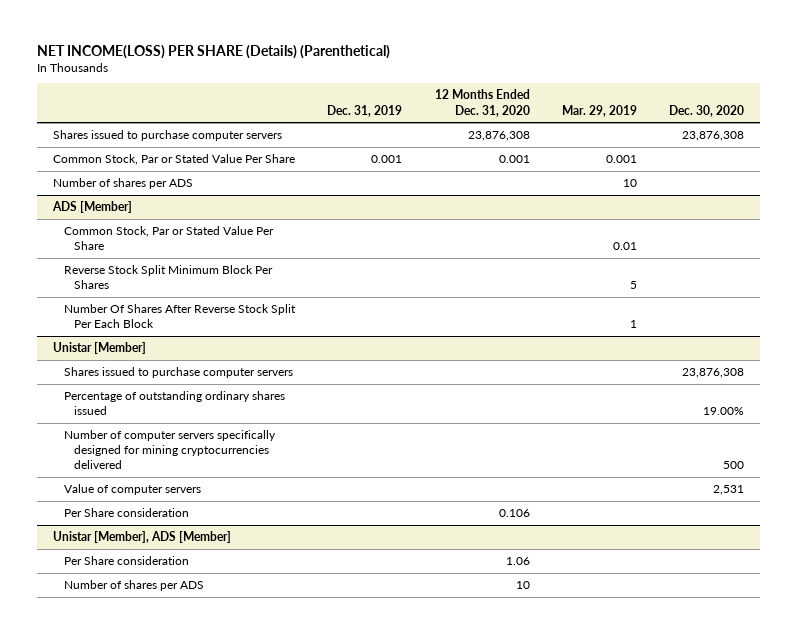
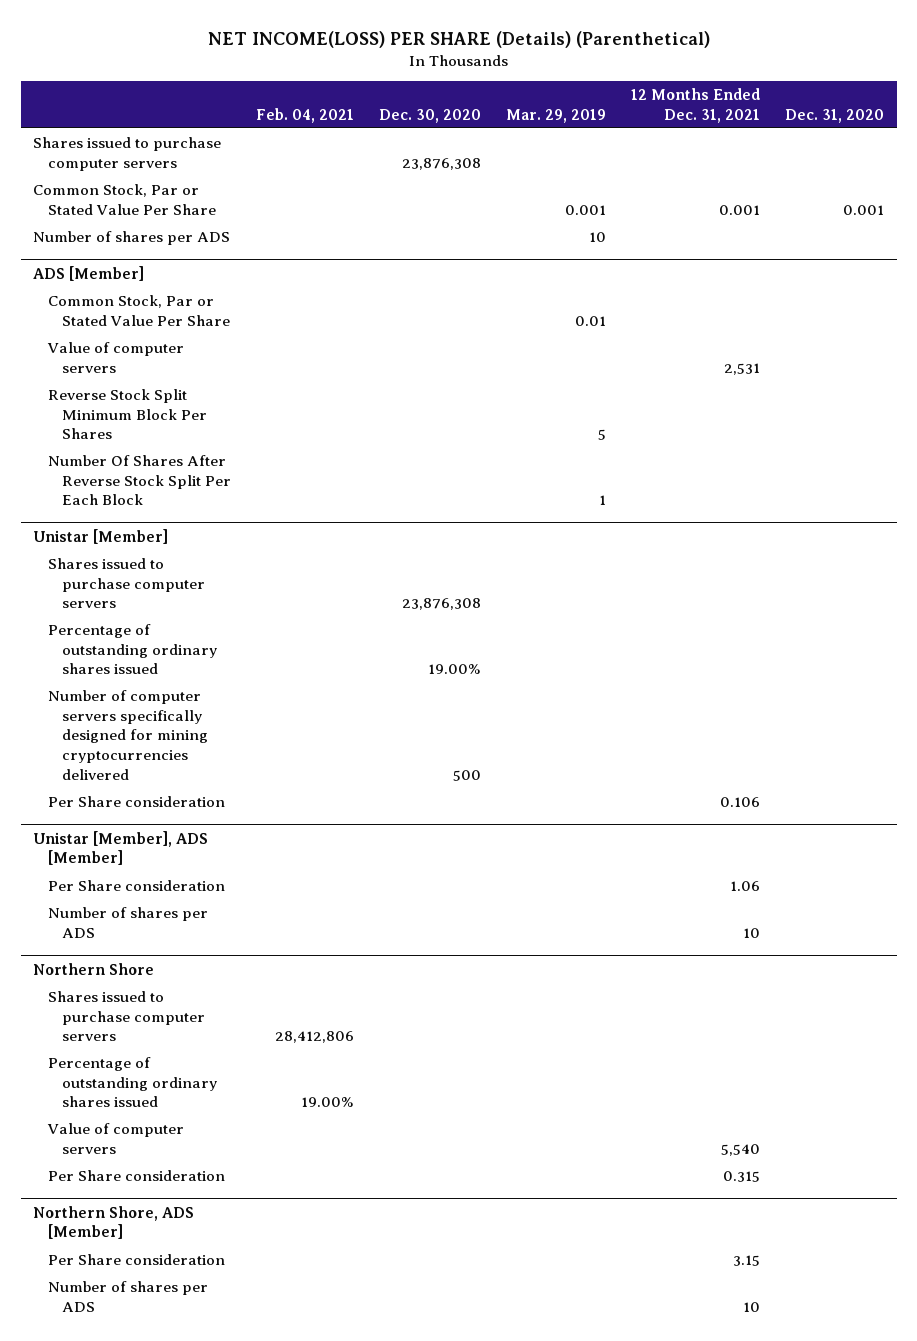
[327,104,403,117] Dec. 31, 2019 -> none
[434,89,530,117] 12 Months Ended Dec. 31, 2020 -> none
none -> [255,107,354,123] Feb. 04, 2021
none -> [630,87,760,123] 12 Months Ended Dec. 31, 2021
none -> [784,108,884,123] Dec. 31, 2020
none -> [46,341,184,373] Value of computer servers
[63,484,201,496] Value of computer servers -> none
none -> [33,962,155,975] Northern Shore
none -> [47,990,205,1042] Shares issued to purchase computer servers
none -> [47,1056,217,1108] Percentage of outstanding ordinary shares issued
none -> [46,1122,184,1154] Value of computer servers
none -> [47,1169,225,1181] Per Share consideration
none -> [33,1205,195,1240] Northern Shore, ADS [Member]
none -> [47,1253,225,1265] Per Share consideration
none -> [47,1280,208,1312] Number of shares per ADS

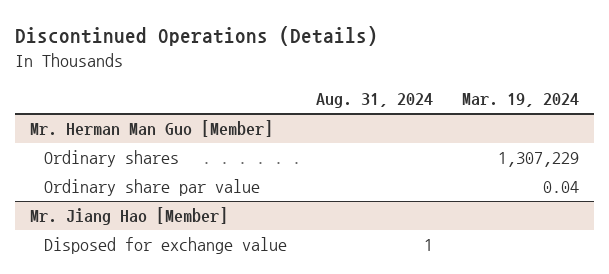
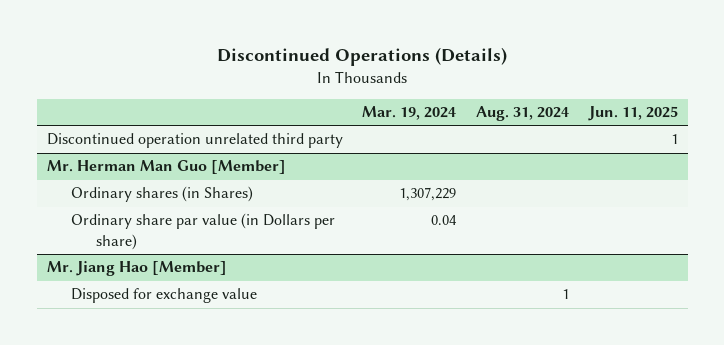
none -> [587,106,678,122] Jun. 11, 2025
none -> [46,133,343,149] Discontinued operation unrelated third party
[43,150,179,168] Ordinary shares -> [71,186,254,203] Ordinary shares (in Shares)
[43,179,260,197] Ordinary share par value -> [71,213,336,250] Ordinary share par value (in Dollars per share)

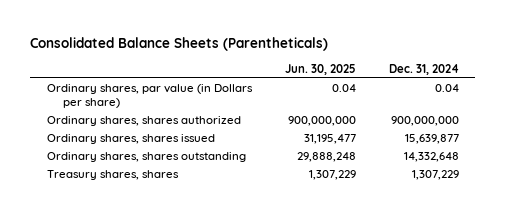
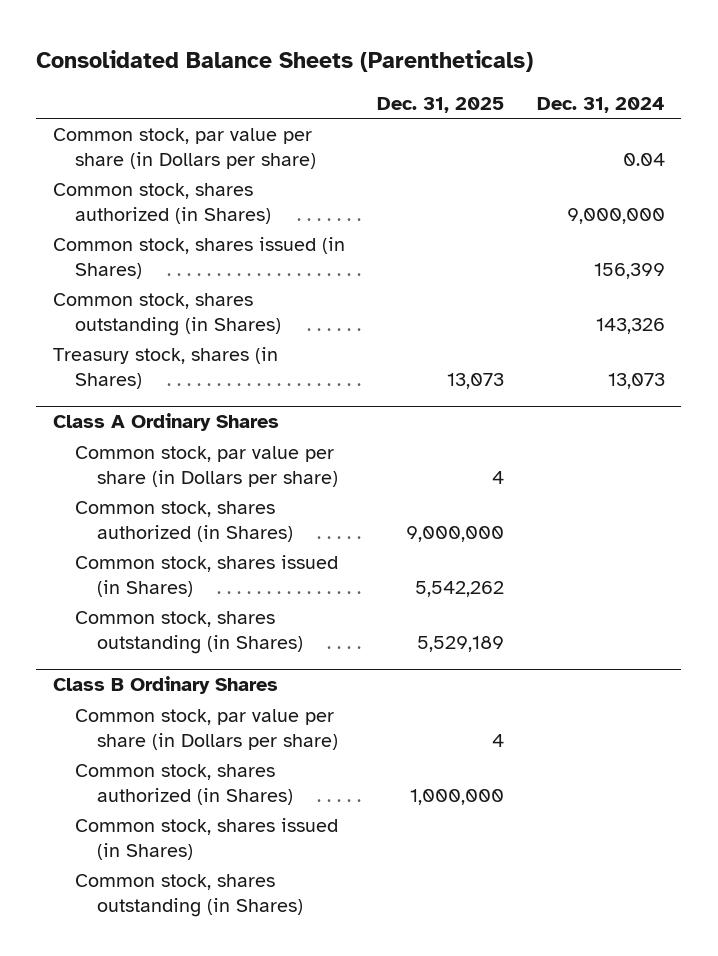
[284,63,356,75] Jun. 30, 2025 -> none
none -> [377,96,505,113] Dec. 31, 2025
[46,84,253,108] Ordinary shares, par value (in Dollars per share) -> [52,127,316,169] Common stock, par value per share (in Dollars per share)
[46,116,241,127] Ordinary shares, shares authorized -> [52,182,271,224] Common stock, shares authorized (in Shares)
[390,116,459,127] 900,000,000 -> [567,207,666,224] 9,000,000
[46,134,215,145] Ordinary shares, shares issued -> [52,236,345,279] Common stock, shares issued (in Shares)
[404,134,459,145] 15,639,877 -> [594,262,666,279] 156,399
[46,152,246,163] Ordinary shares, shares outstanding -> [52,292,281,336] Common stock, shares outstanding (in Shares)
[403,152,459,163] 14,332,648 -> [596,317,666,334] 143,326
[46,170,179,181] Treasury shares, shares -> [52,346,278,389] Treasury stock, shares (in Shares)
[411,170,459,181] 1,307,229 -> [608,372,666,389] 13,073
none -> [52,413,279,432] Class A Ordinary Shares
none -> [74,445,339,487] Common stock, par value per share (in Dollars per share)
none -> [74,500,294,542] Common stock, shares authorized (in Shares)
none -> [74,554,338,597] Common stock, shares issued (in Shares)
none -> [74,610,304,654] Common stock, shares outstanding (in Shares)
none -> [52,676,278,695] Class B Ordinary Shares
none -> [74,708,339,750] Common stock, par value per share (in Dollars per share)
none -> [74,763,294,805] Common stock, shares authorized (in Shares)
none -> [74,817,338,860] Common stock, shares issued (in Shares)
none -> [74,873,304,917] Common stock, shares outstanding (in Shares)

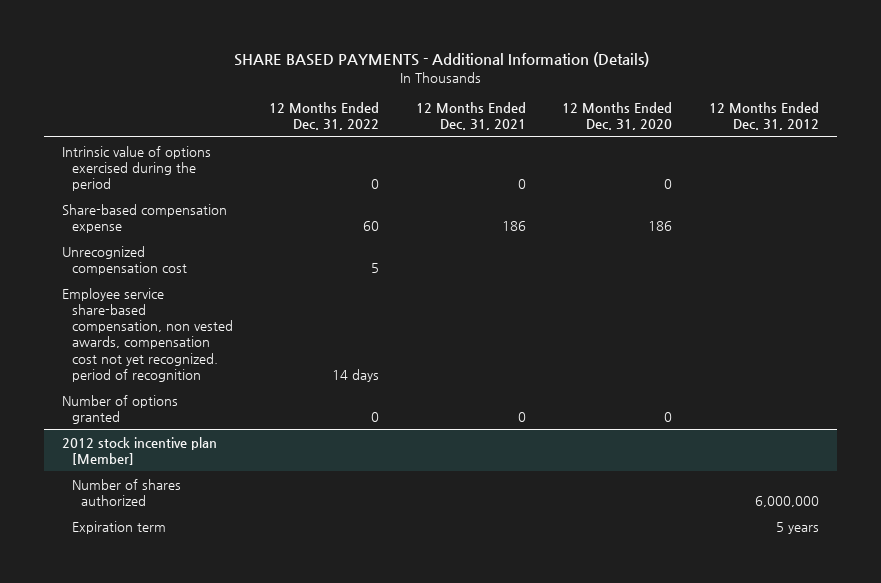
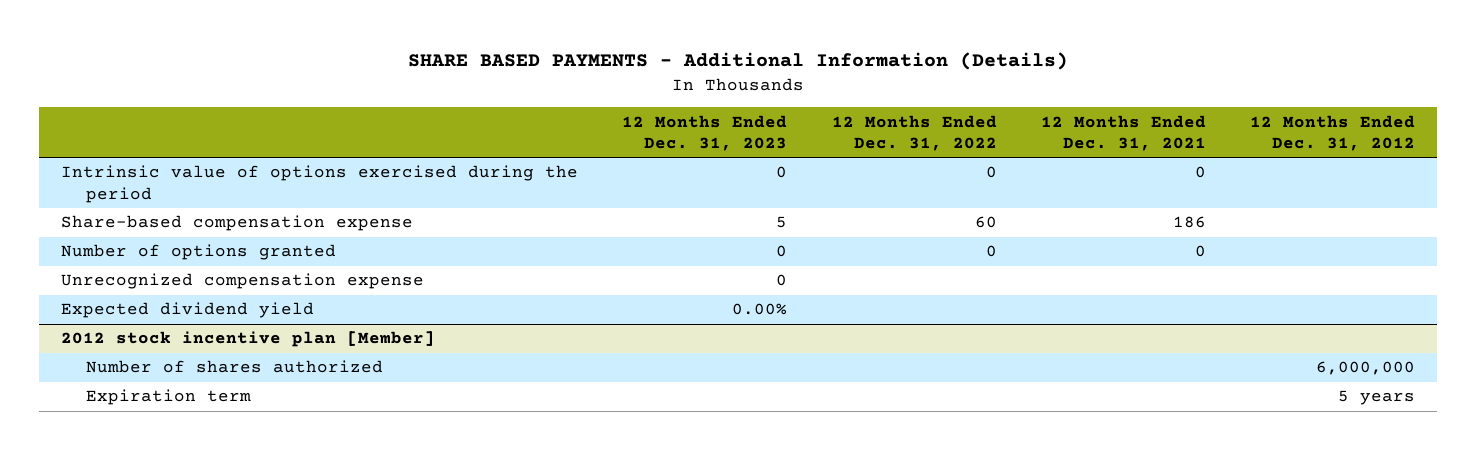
[562,102,673,131] 12 Months Ended Dec. 31, 2020 -> none
none -> [622,114,788,152] 12 Months Ended Dec. 31, 2023
[62,245,187,275] Unrecognized compensation cost -> none
[62,287,233,382] Employee service share-based compensation, non vested awards, compensation cost not yet recognized. period of recognition -> none
none -> [60,273,424,290] Unrecognized compensation expense
none -> [60,302,314,319] Expected dividend yield

